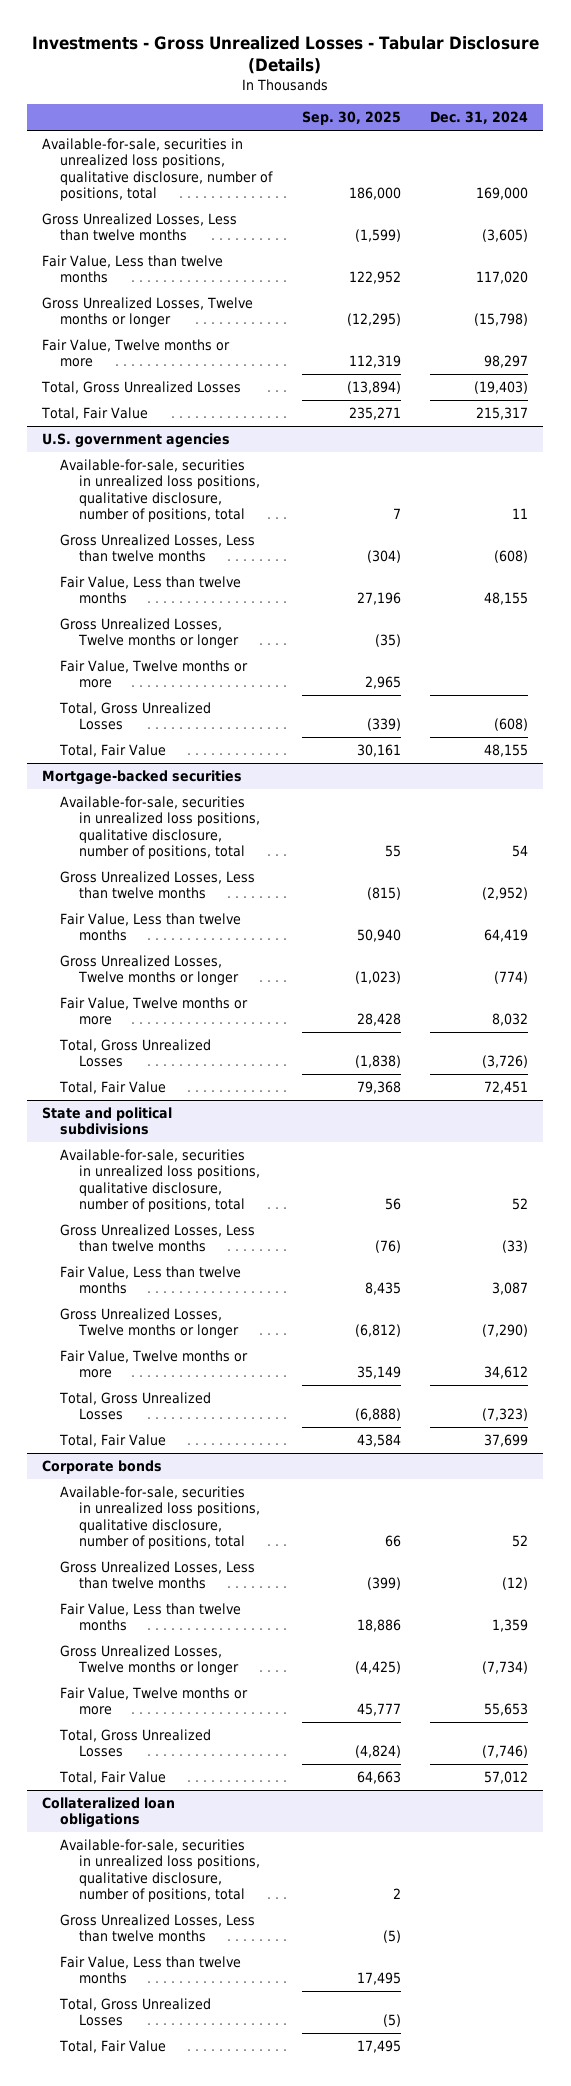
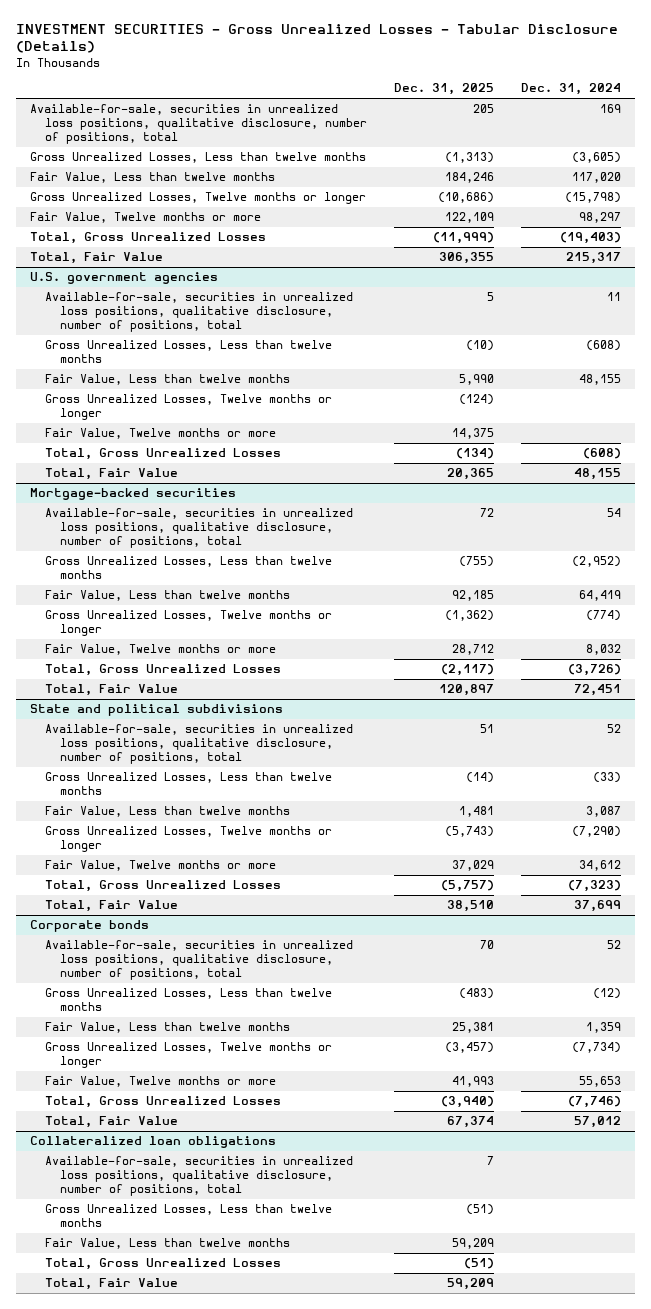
[32,36,540,75] Investments - Gross Unrealized Losses - Tabular Disclosure (Details) -> [15,23,618,54] INVESTMENT SECURITIES - Gross Unrealized Losses - Tabular Disclosure (Details)
[301,111,401,126] Sep. 30, 2025 -> none
none -> [394,83,495,96] Dec. 31, 2025
[476,187,529,201] 169,000 -> [600,104,622,114] 169

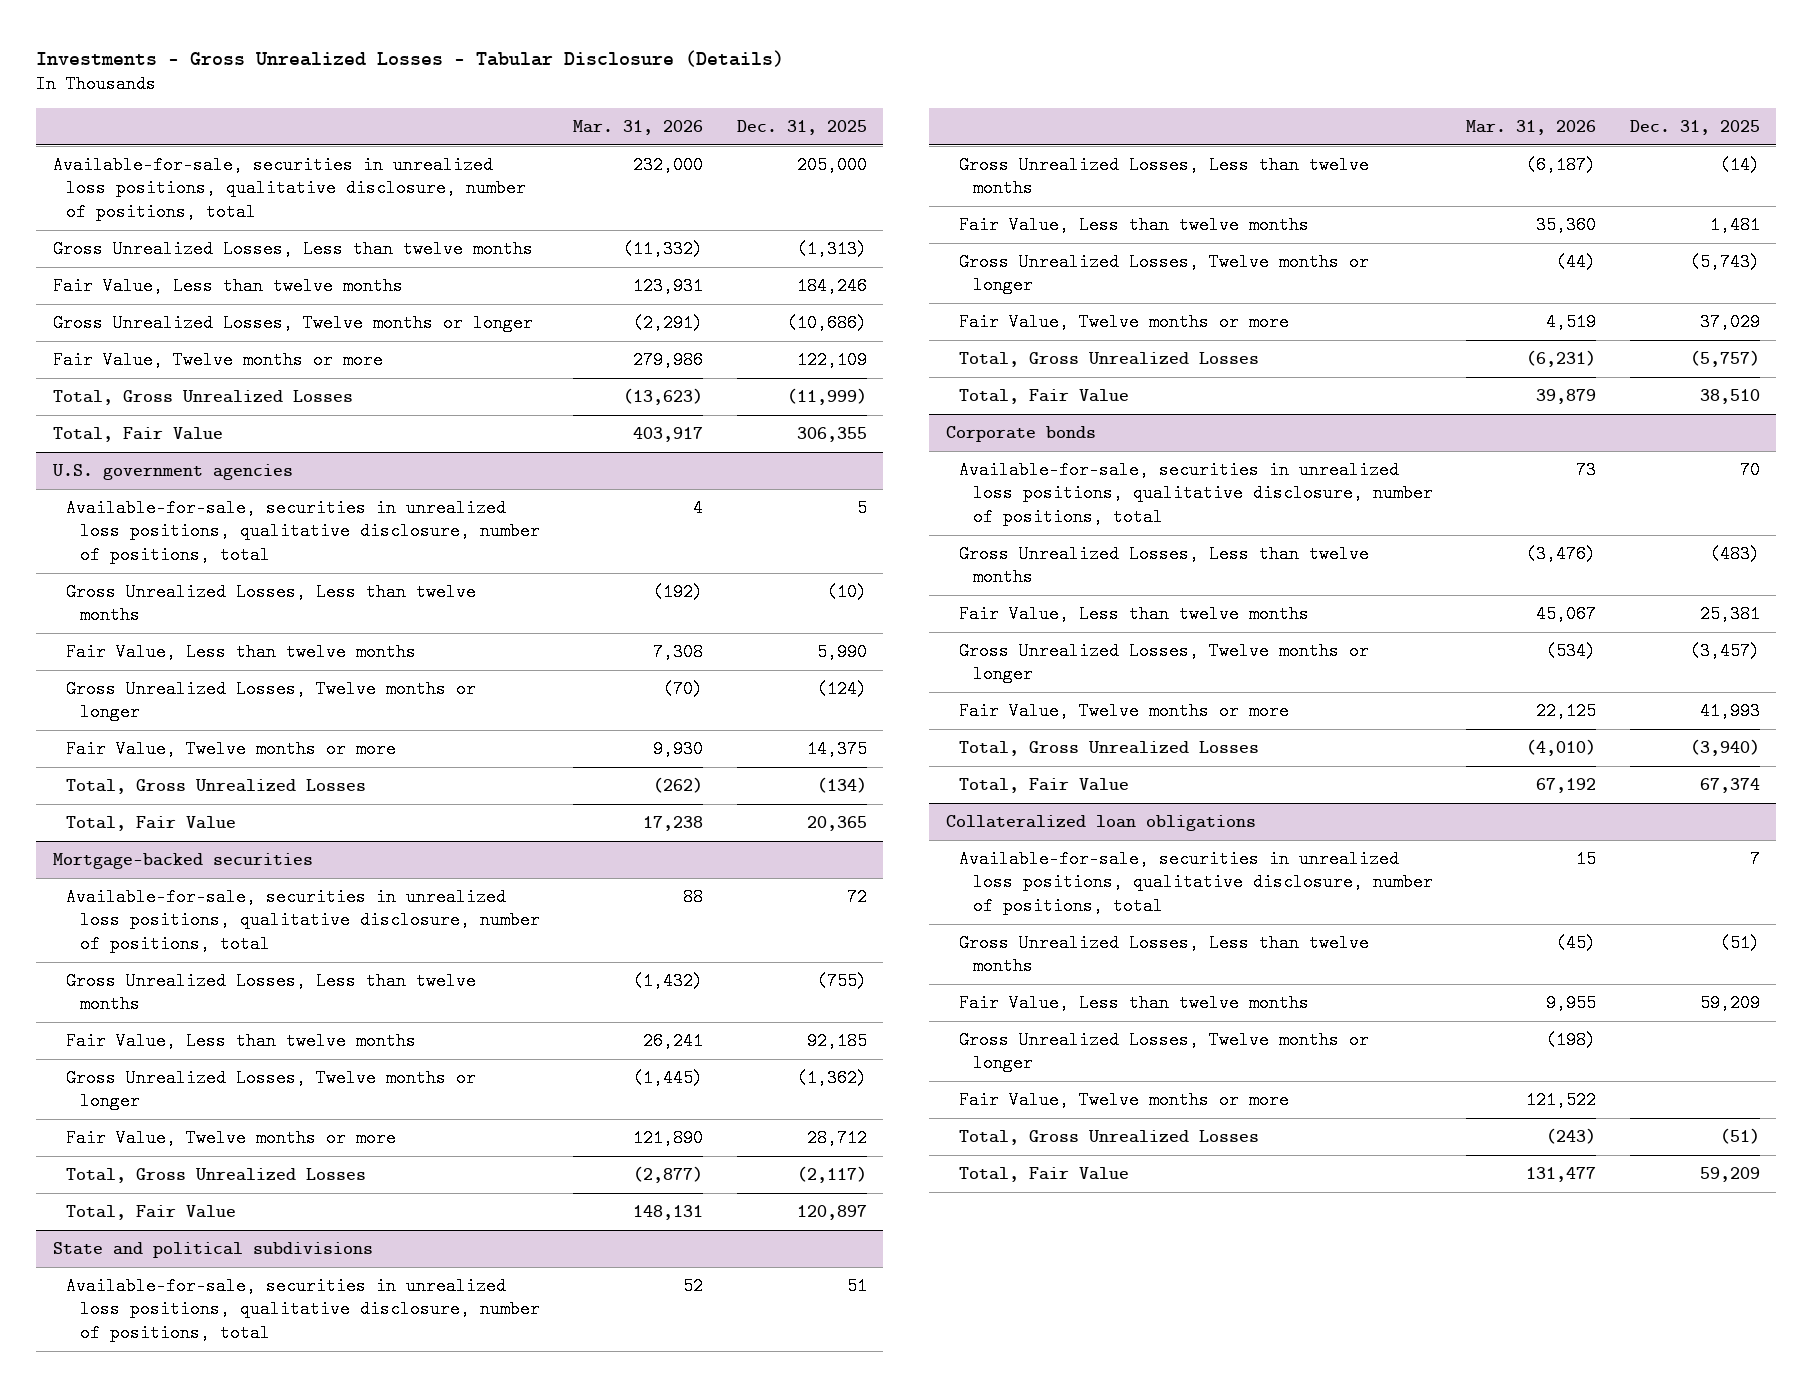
[15,23,618,54] INVESTMENT SECURITIES - Gross Unrealized Losses - Tabular Disclosure (Details) -> [36,49,785,67] Investments - Gross Unrealized Losses - Tabular Disclosure (Details)
[521,83,622,96] Dec. 31, 2024 -> none
none -> [573,119,704,135] Mar. 31, 2026
[473,104,495,114] 205 -> [796,156,867,175] 205,000
none -> [959,1031,1370,1073] Gross Unrealized Losses, Twelve months or longer
none -> [959,1091,1290,1110] Fair Value, Twelve months or more

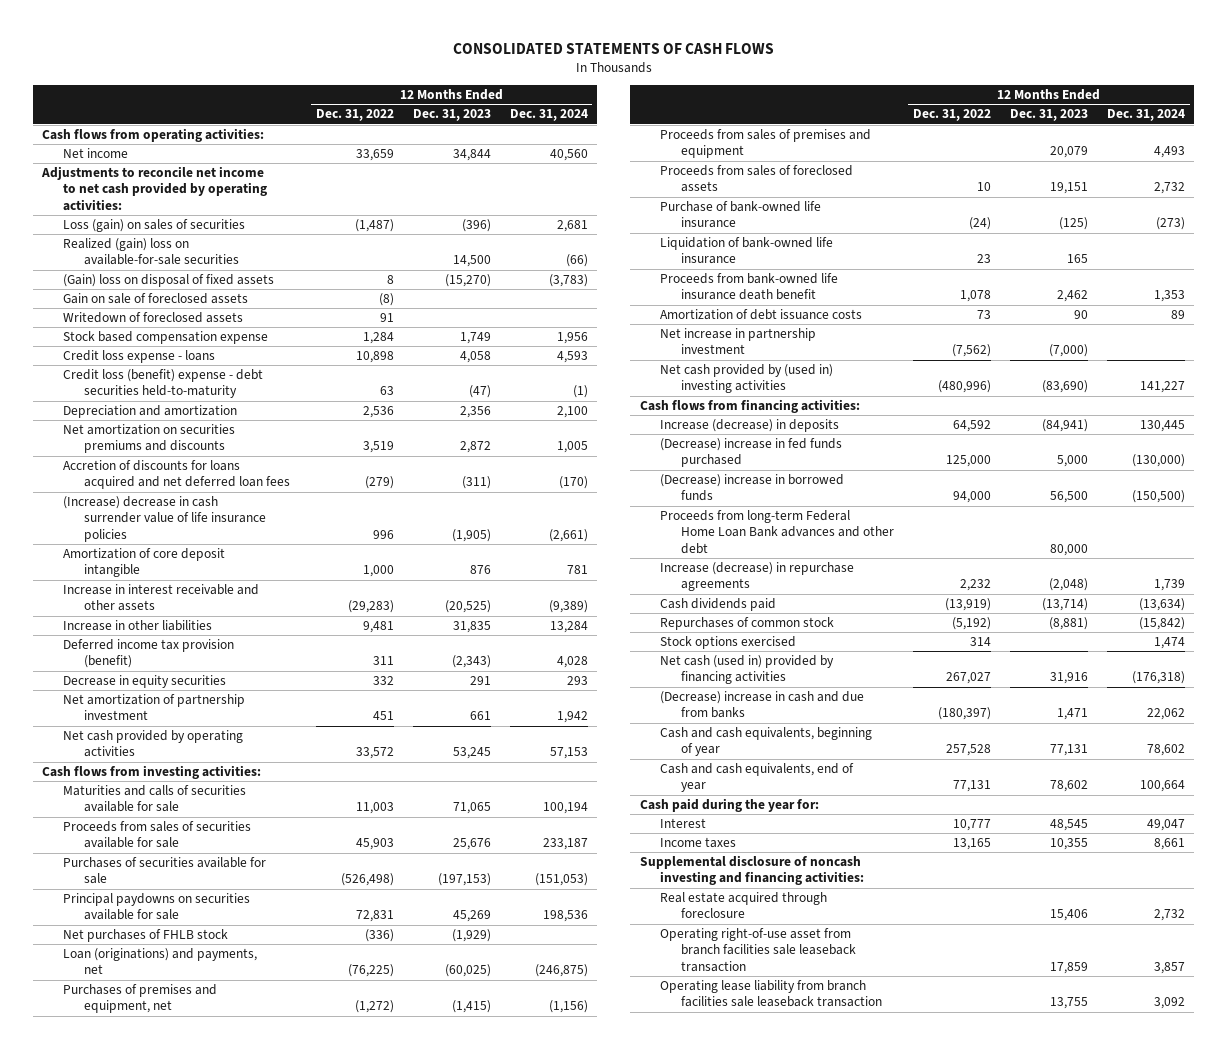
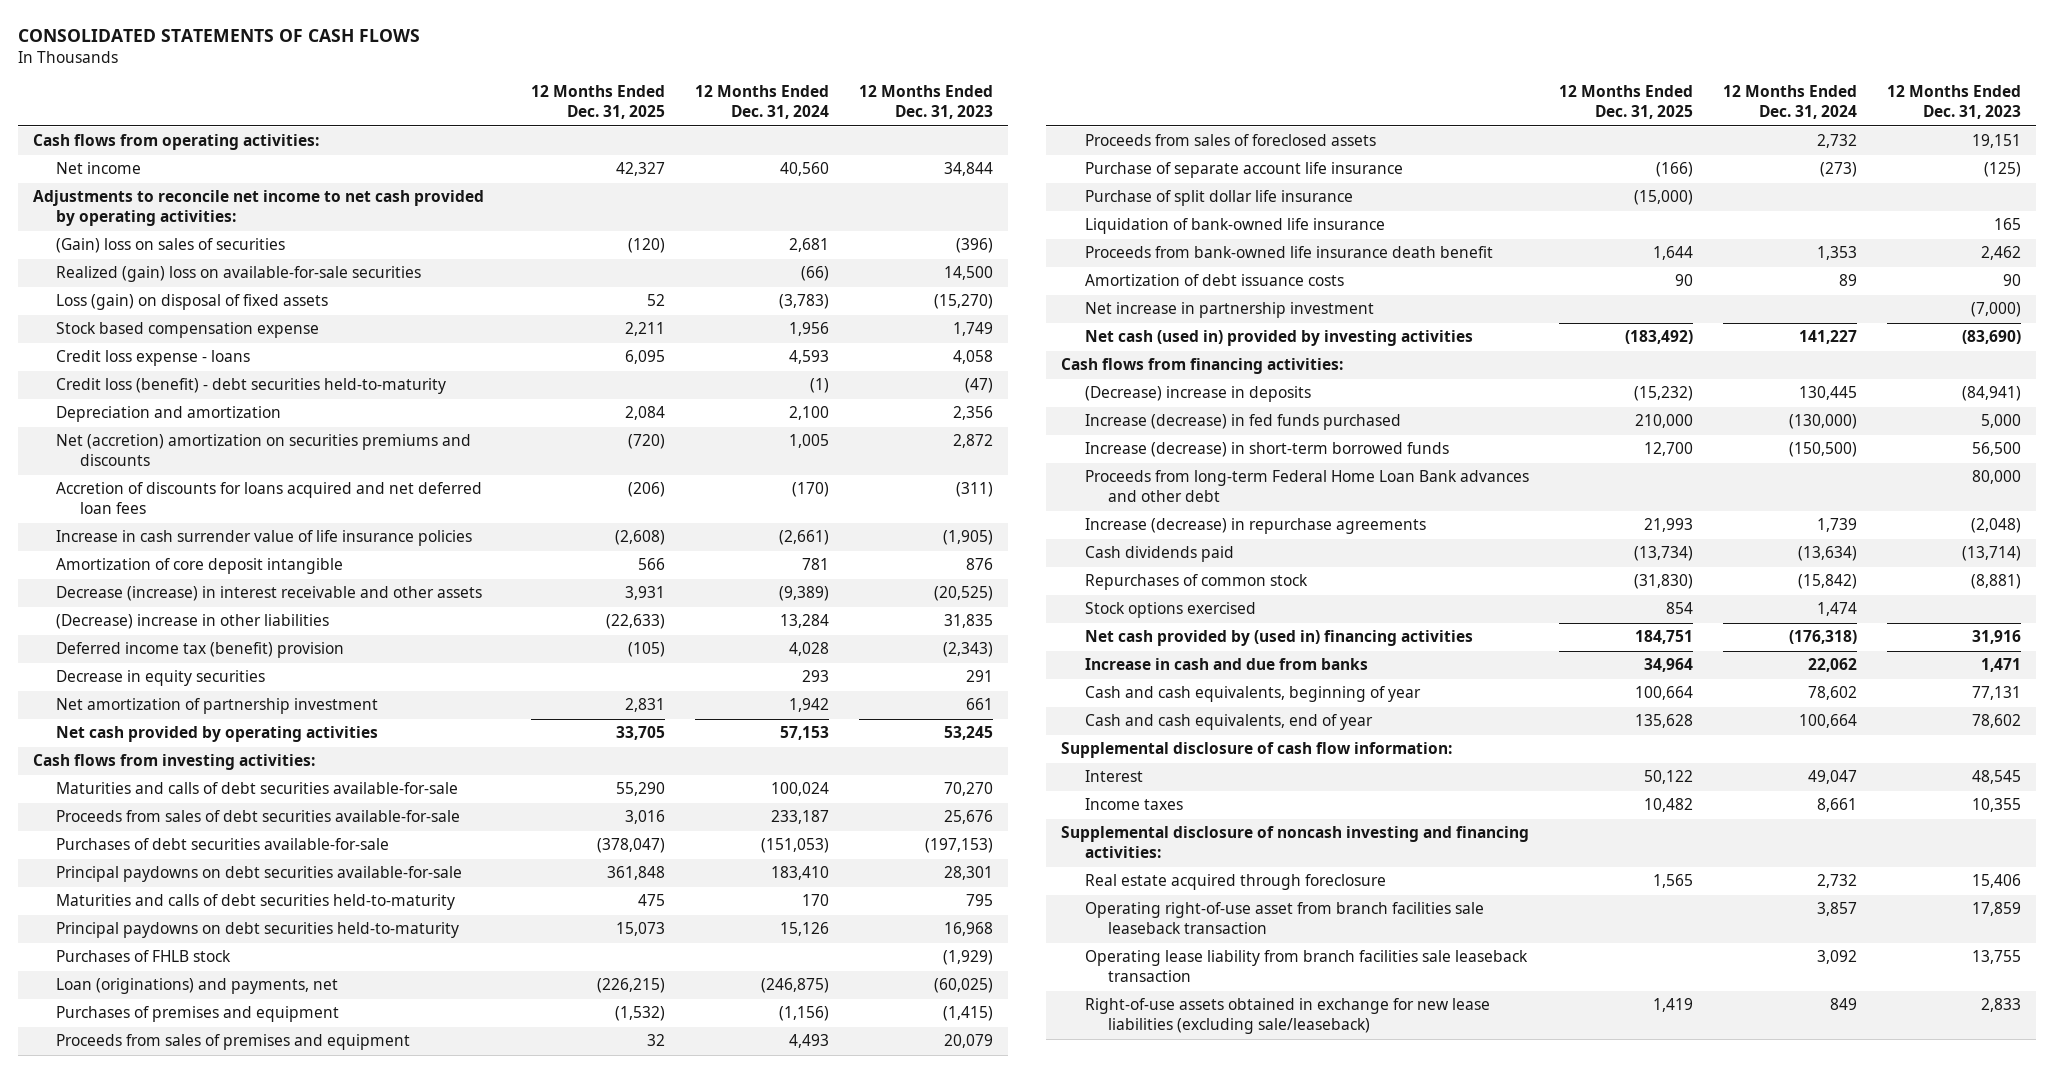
[315,109,394,122] Dec. 31, 2022 -> none
none -> [531,85,666,120] 12 Months Ended Dec. 31, 2025
[63,219,246,233] Loss (gain) on sales of securities -> [56,238,286,254] (Gain) loss on sales of securities
[63,293,249,305] Gain on sale of foreclosed assets -> none
[63,312,244,324] Writedown of foreclosed assets -> none
[63,274,275,288] (Gain) loss on disposal of fixed assets -> [56,294,329,311] Loss (gain) on disposal of fixed assets
[63,369,264,399] Credit loss (benefit) expense - debt securities held-to-maturity -> [56,378,447,395] Credit loss (benefit) - debt securities held-to-maturity
[63,424,236,454] Net amortization on securities premiums and discounts -> [56,434,472,467] Net (accretion) amortization on securities premiums and discounts
[63,496,266,542] (Increase) decrease in cash surrender value of life insurance policies -> [56,530,473,547] Increase in cash surrender value of life insurance policies
[63,584,260,612] Increase in interest receivable and other assets -> [56,586,483,602] Decrease (increase) in interest receivable and other assets
[63,620,213,632] Increase in other liabilities -> [56,614,330,630] (Decrease) increase in other liabilities
[63,639,235,669] Deferred income tax provision (benefit) -> [56,642,345,659] Deferred income tax (benefit) provision
[63,785,247,813] Maturities and calls of securities available for sale -> [56,782,459,795] Maturities and calls of debt securities available-for-sale
[452,802,491,815] 71,065 -> [943,782,993,797] 70,270
[542,802,588,815] 100,194 -> [771,782,830,797] 100,024
[63,821,252,849] Proceeds from sales of securities available for sale -> [56,810,461,823] Proceeds from sales of debt securities available-for-sale
[63,857,267,885] Purchases of securities available for sale -> [56,838,390,851] Purchases of debt securities available-for-sale
[63,893,251,921] Principal paydowns on securities available for sale -> [56,866,463,883] Principal paydowns on debt securities available-for-sale
[452,910,491,923] 45,269 -> [943,866,993,881] 28,301
[542,910,588,923] 198,536 -> [771,866,830,881] 183,410
none -> [56,894,456,911] Maturities and calls of debt securities held-to-maturity
none -> [56,922,460,939] Principal paydowns on debt securities held-to-maturity
[63,929,229,943] Net purchases of FHLB stock -> [56,950,232,963] Purchases of FHLB stock
[63,984,218,1014] Purchases of premises and equipment, net -> [56,1006,340,1023] Purchases of premises and equipment
[660,201,822,229] Purchase of bank-owned life insurance -> [1084,162,1403,179] Purchase of separate account life insurance
none -> [1084,190,1353,207] Purchase of split dollar life insurance
[660,364,834,394] Net cash provided by (used in) investing activities -> [1084,330,1473,347] Net cash (used in) provided by investing activities
[660,419,840,433] Increase (decrease) in deposits -> [1084,386,1311,403] (Decrease) increase in deposits
[660,438,843,468] (Decrease) increase in fed funds purchased -> [1084,414,1401,431] Increase (decrease) in fed funds purchased
[660,474,845,502] (Decrease) increase in borrowed funds -> [1084,442,1449,458] Increase (decrease) in short-term borrowed funds
[660,655,835,685] Net cash (used in) provided by financing activities -> [1084,630,1473,647] Net cash provided by (used in) financing activities
[660,691,865,719] (Decrease) increase in cash and due from banks -> [1084,658,1368,671] Increase in cash and due from banks
[639,798,819,813] Cash paid during the year for: -> none
none -> [1061,742,1453,759] Supplemental disclosure of cash flow information:
none -> [1084,998,1490,1035] Right-of-use assets obtained in exchange for new lease liabilities (excluding sale/leaseback)

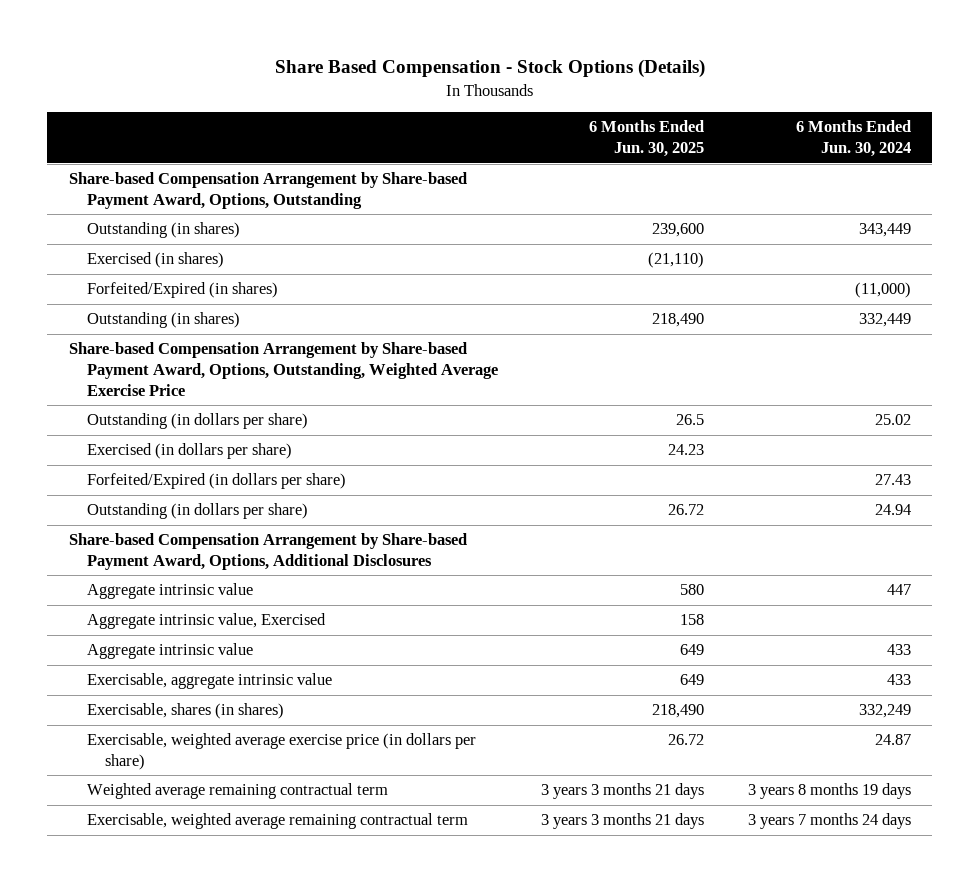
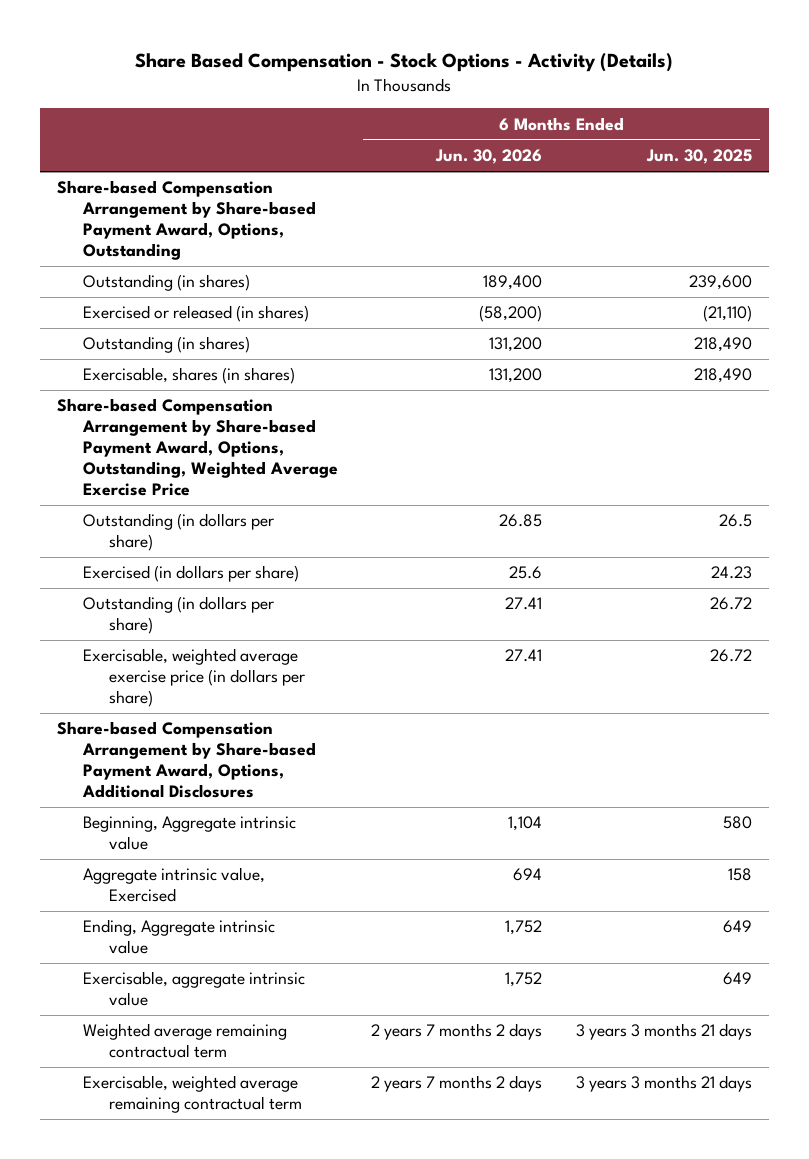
[274,59,705,79] Share Based Compensation - Stock Options (Details) -> [135,53,674,73] Share Based Compensation - Stock Options - Activity (Details)
[795,120,911,158] 6 Months Ended Jun. 30, 2024 -> none
none -> [435,149,543,165] Jun. 30, 2026
[87,282,279,299] Forfeited/Expired (in shares) -> none
[87,252,225,269] Exercised (in shares) -> [82,305,309,323] Exercised or released (in shares)
[87,703,285,720] Exercisable, shares (in shares) -> [82,367,295,385] Exercisable, shares (in shares)
[87,473,347,490] Forfeited/Expired (in dollars per share) -> none
[87,733,477,771] Exercisable, weighted average exercise price (in dollars per share) -> [82,648,305,708] Exercisable, weighted average exercise price (in dollars per share)
[87,583,254,600] Aggregate intrinsic value -> [82,816,296,851] Beginning, Aggregate intrinsic value
[87,643,254,660] Aggregate intrinsic value -> [82,919,275,955] Ending, Aggregate intrinsic value

